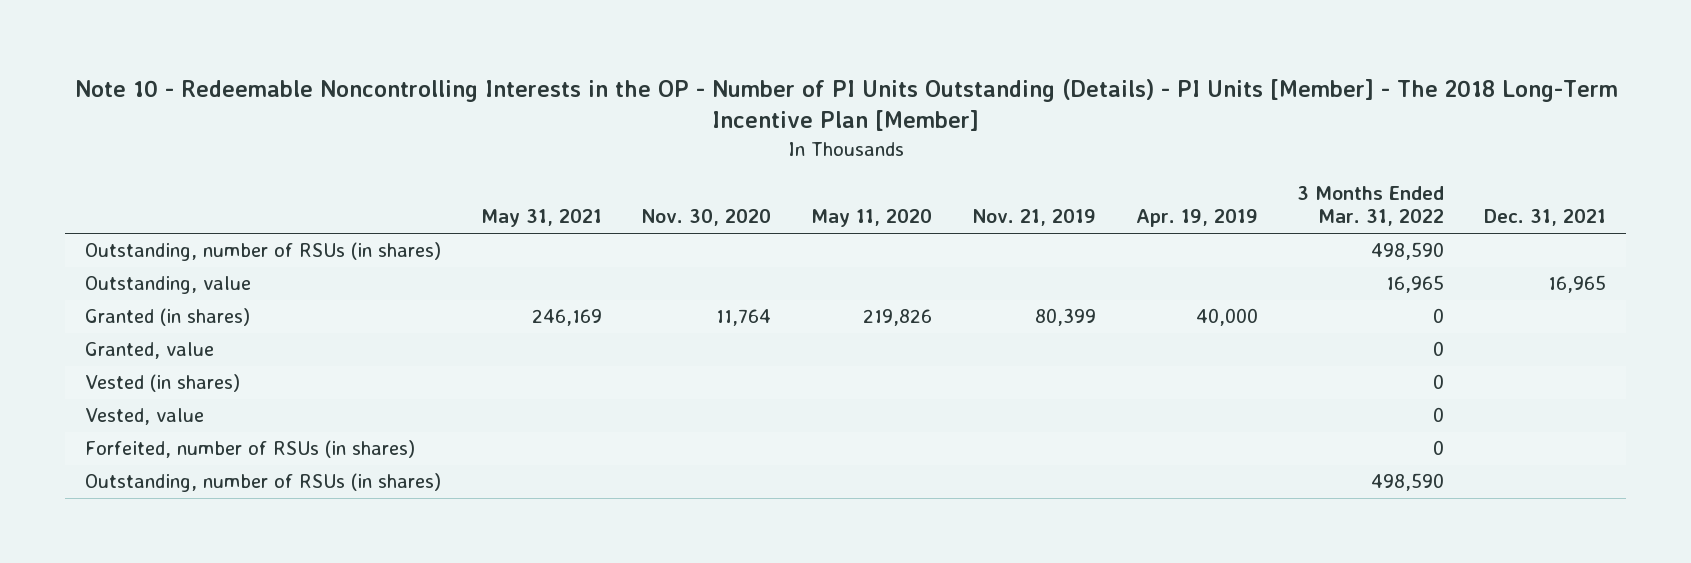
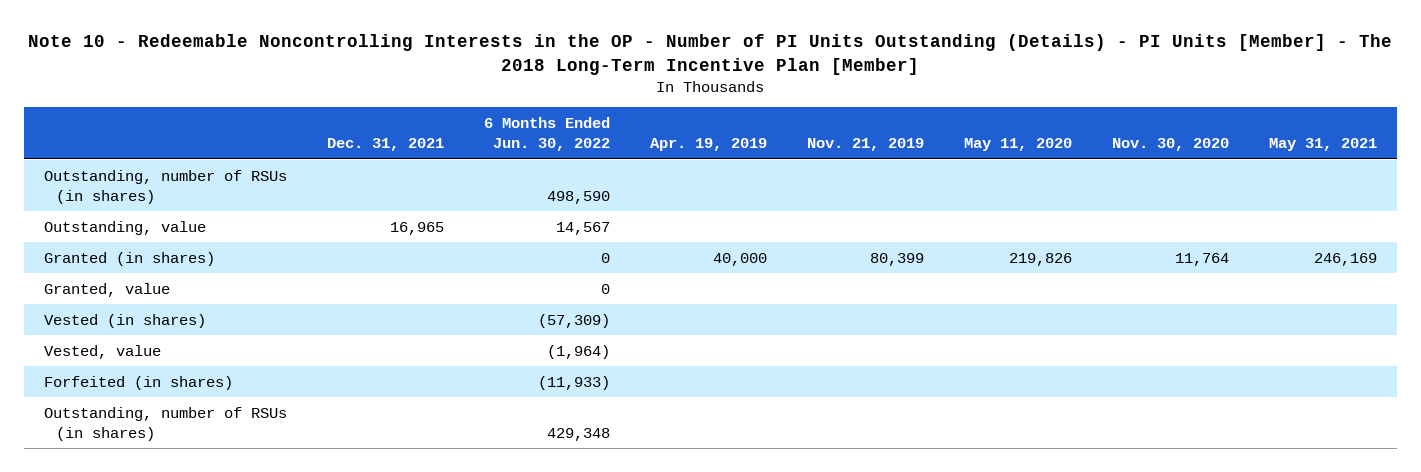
[1297,185,1445,227] 3 Months Ended Mar. 31, 2022 -> none
none -> [483,117,610,152] 6 Months Ended Jun. 30, 2022
[84,440,415,459] Forfeited, number of RSUs (in shares) -> [43,375,233,390] Forfeited (in shares)

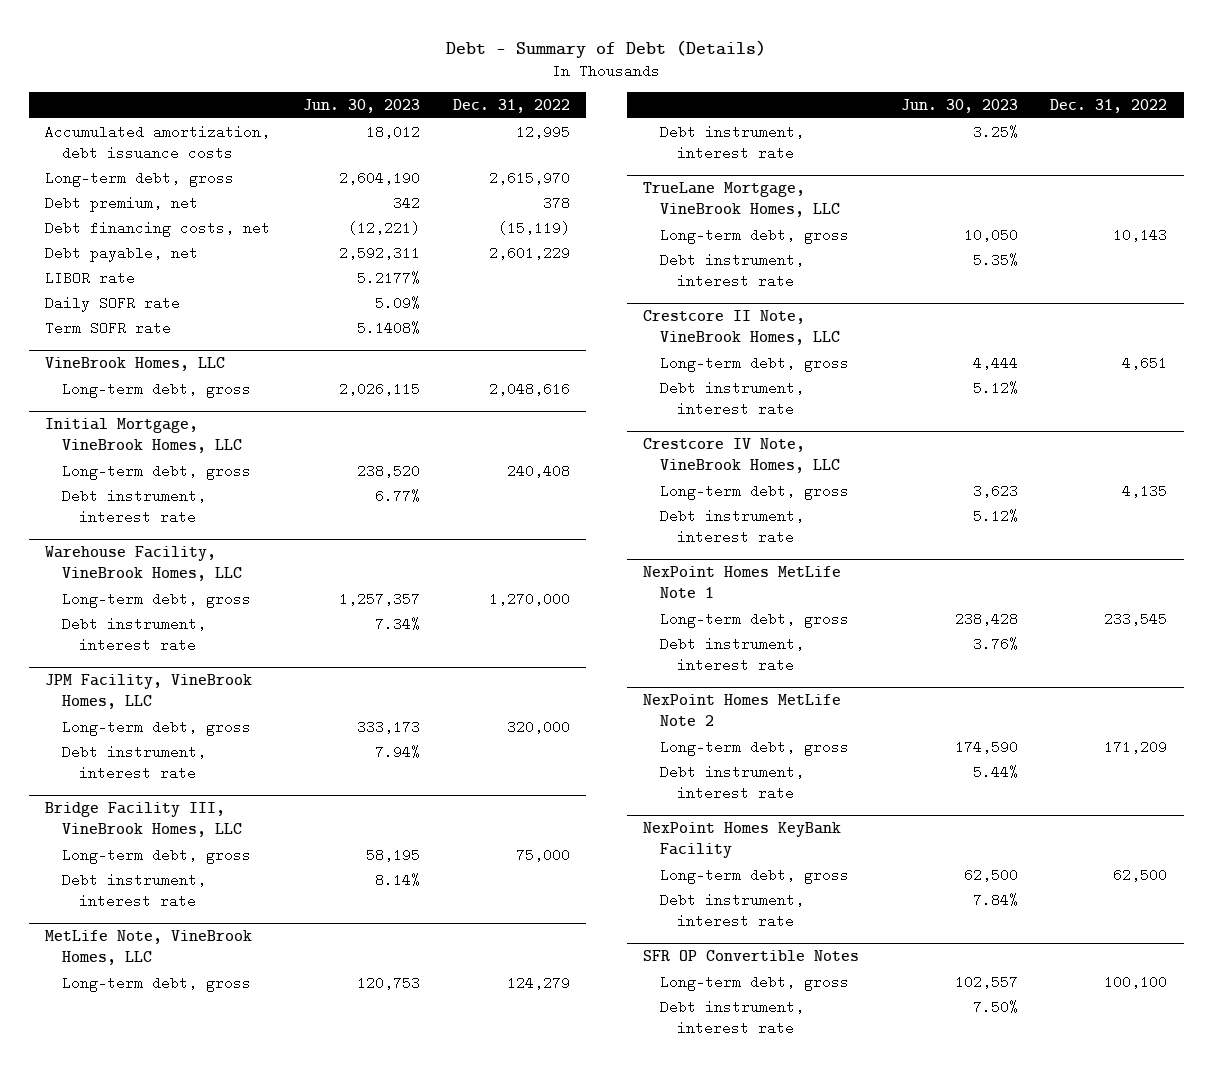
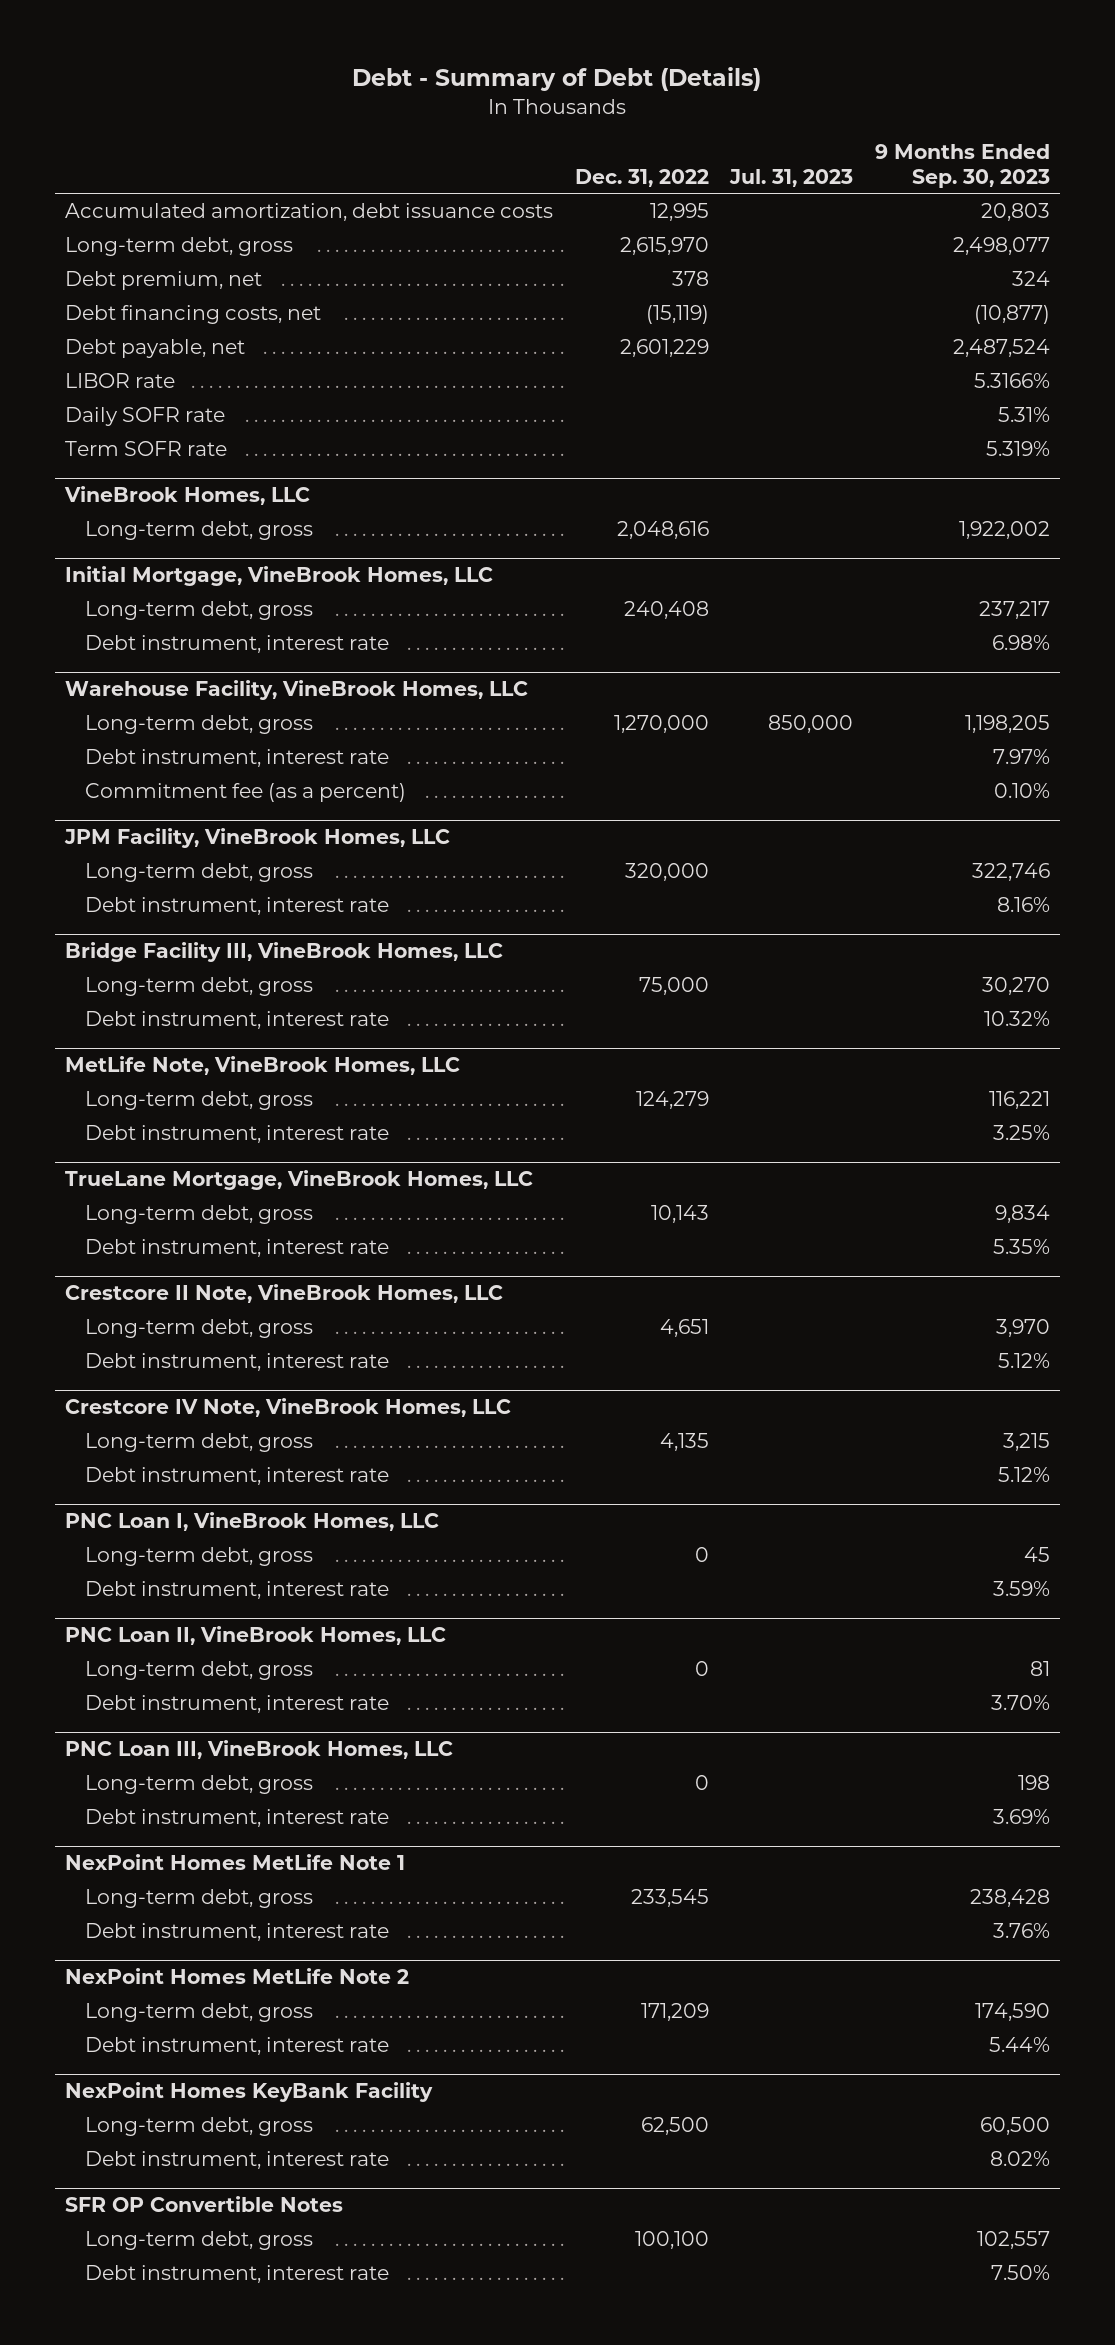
[302,99,420,114] Jun. 30, 2023 -> none
none -> [729,168,854,187] Jul. 31, 2023
none -> [874,143,1050,188] 9 Months Ended Sep. 30, 2023
none -> [85,783,407,803] Commitment fee (as a percent)
none -> [65,1512,440,1532] PNC Loan I, VineBrook Homes, LLC
none -> [85,1547,314,1567] Long-term debt, gross
none -> [85,1581,390,1600] Debt instrument, interest rate
none -> [65,1626,447,1646] PNC Loan II, VineBrook Homes, LLC
none -> [85,1661,314,1681] Long-term debt, gross
none -> [85,1695,390,1714] Debt instrument, interest rate
none -> [65,1740,454,1760] PNC Loan III, VineBrook Homes, LLC
none -> [85,1775,314,1795] Long-term debt, gross
none -> [85,1809,390,1828] Debt instrument, interest rate

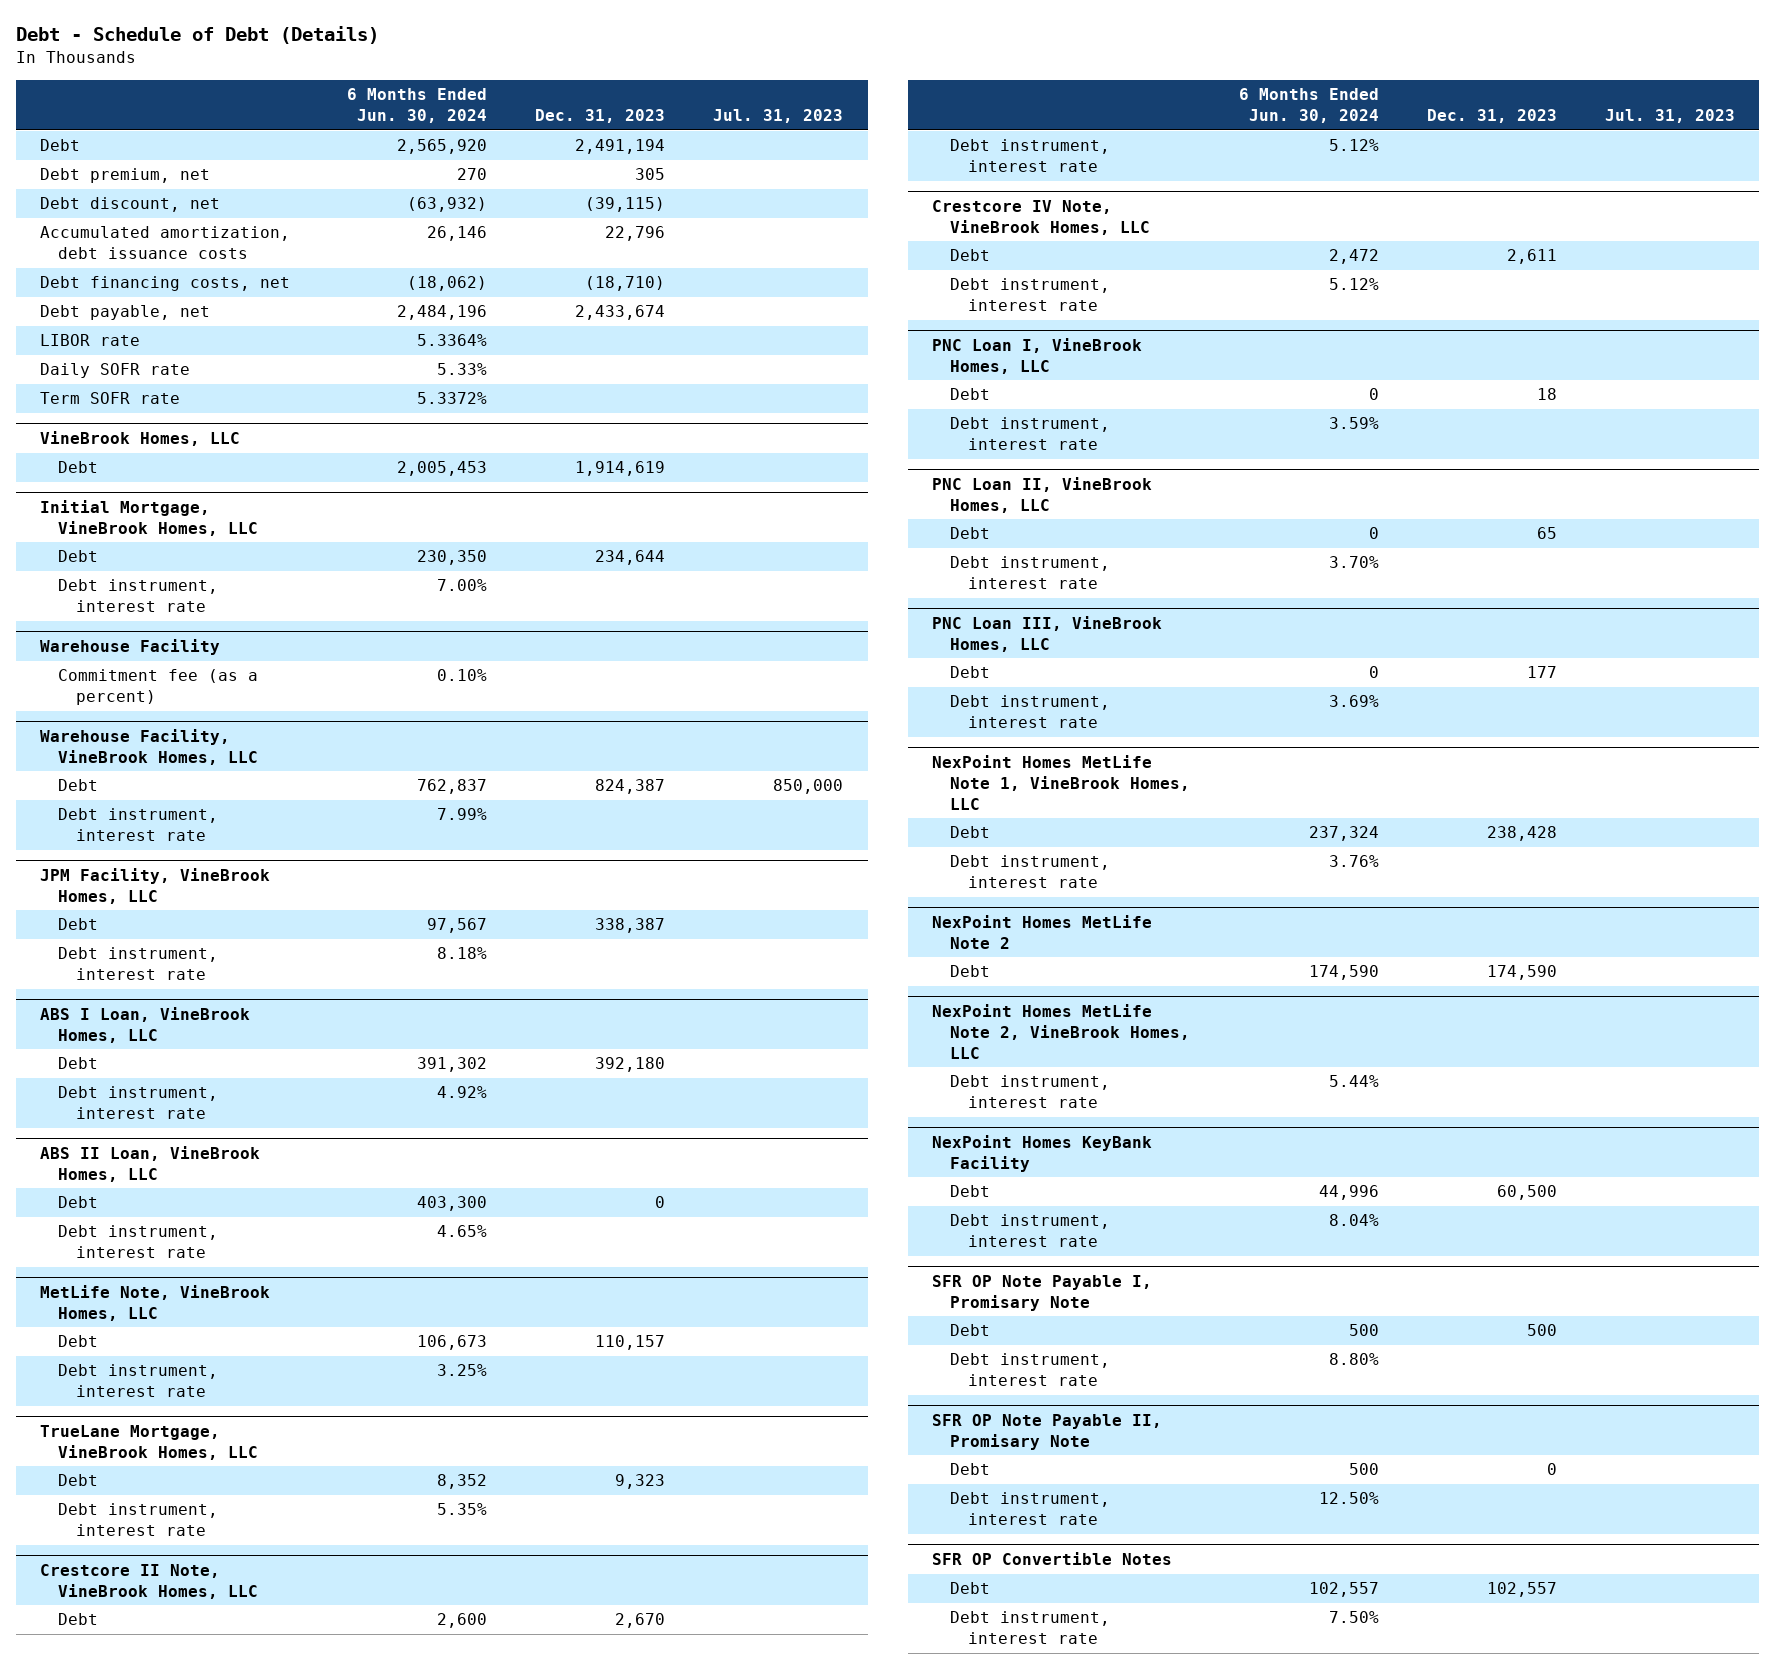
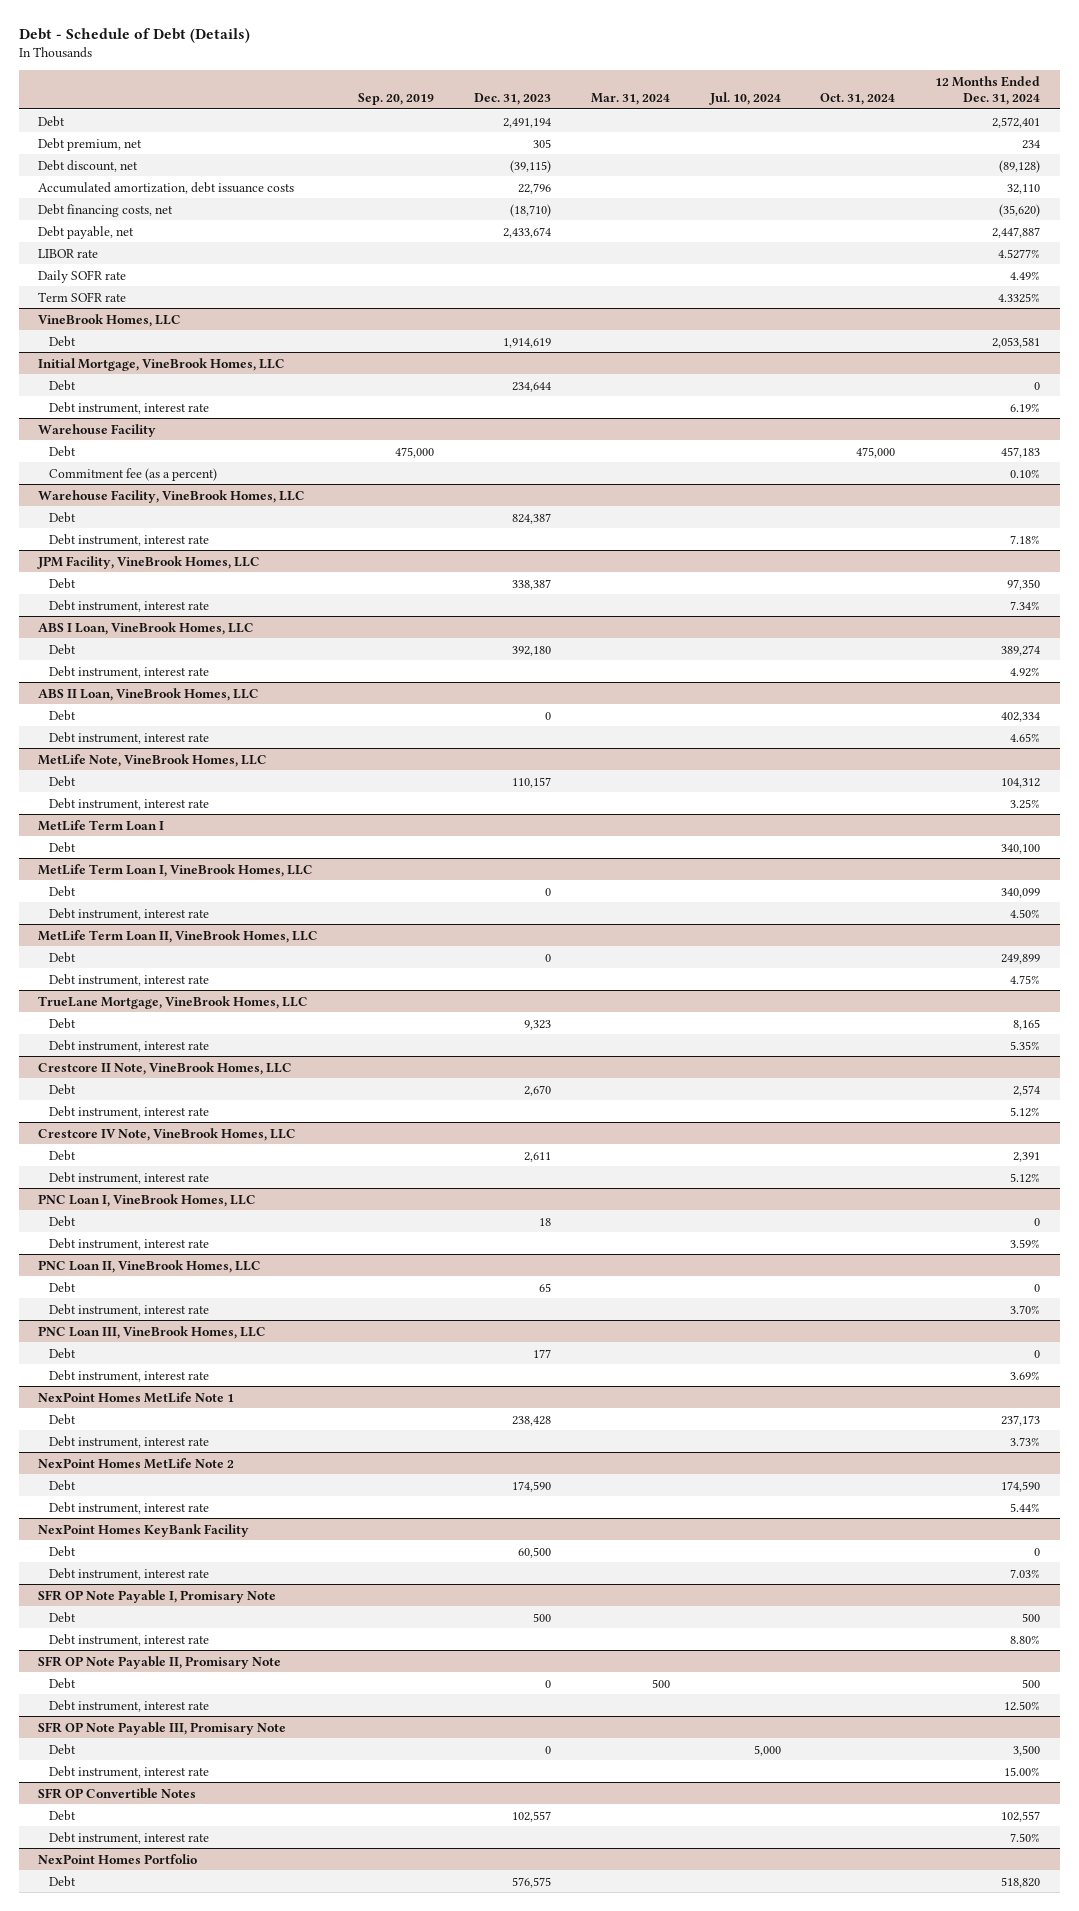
[346,88,487,123] 6 Months Ended Jun. 30, 2024 -> none
[713,108,844,123] Jul. 31, 2023 -> none
none -> [358,93,435,106] Sep. 20, 2019
none -> [590,93,670,106] Mar. 31, 2024
none -> [708,92,781,106] Jul. 10, 2024
none -> [820,93,896,106] Oct. 31, 2024
none -> [935,75,1041,106] 12 Months Ended Dec. 31, 2024
none -> [48,445,76,457] Debt
none -> [38,819,165,831] MetLife Term Loan I
none -> [48,841,76,853] Debt
none -> [38,863,314,877] MetLife Term Loan I, VineBrook Homes, LLC
none -> [48,885,76,897] Debt
none -> [48,907,209,920] Debt instrument, interest rate
none -> [38,929,319,943] MetLife Term Loan II, VineBrook Homes, LLC
none -> [48,951,76,963] Debt
none -> [48,973,209,986] Debt instrument, interest rate
[932,754,1191,810] NexPoint Homes MetLife Note 1, VineBrook Homes, LLC -> [38,1391,235,1403] NexPoint Homes MetLife Note 1
[932,1003,1191,1059] NexPoint Homes MetLife Note 2, VineBrook Homes, LLC -> none
[950,1075,1111,1109] Debt instrument, interest rate -> none
none -> [48,1501,209,1514] Debt instrument, interest rate
none -> [38,1721,287,1735] SFR OP Note Payable III, Promisary Note
none -> [48,1743,76,1755] Debt
none -> [48,1765,209,1778] Debt instrument, interest rate
none -> [38,1853,198,1864] NexPoint Homes Portfolio
none -> [48,1875,76,1887] Debt

